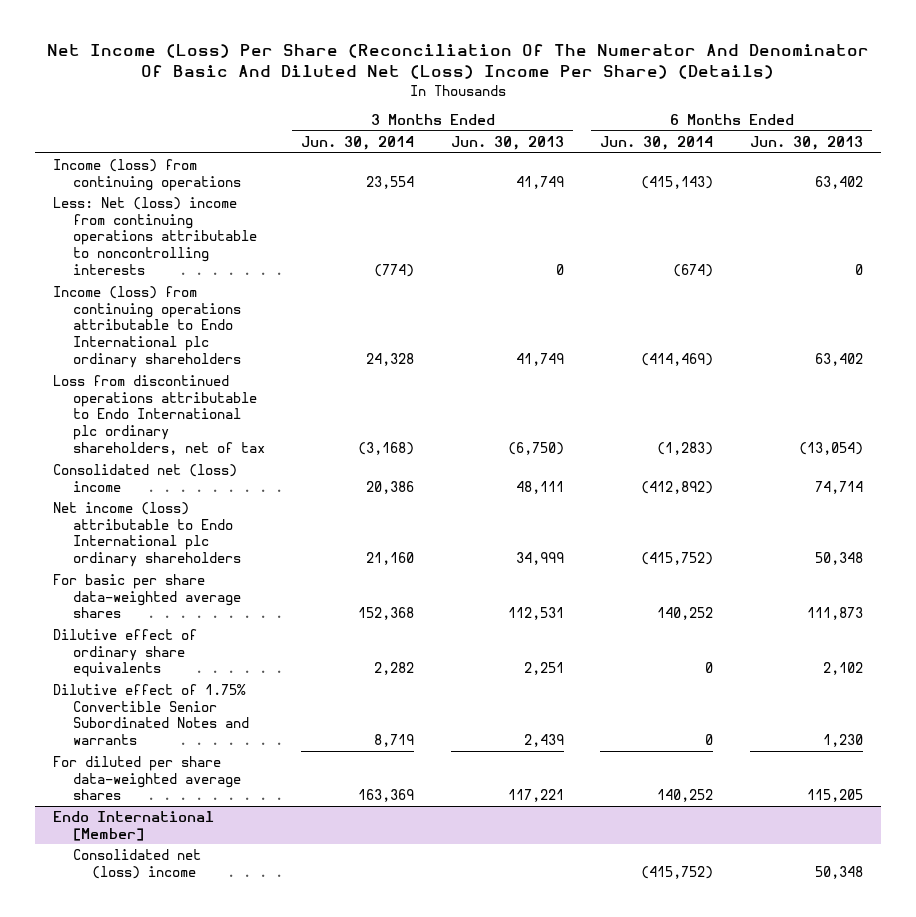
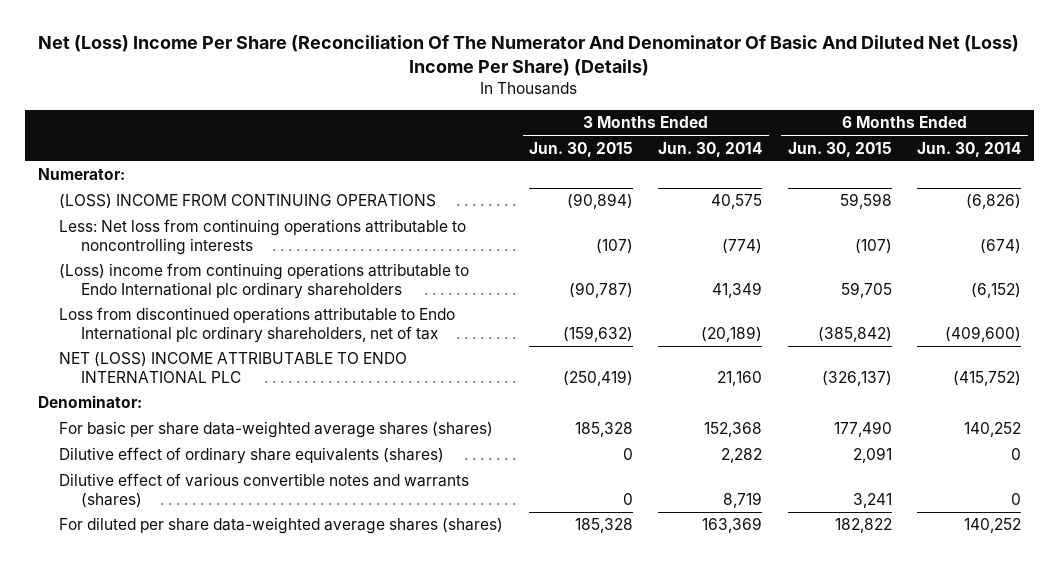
[47,43,870,80] Net Income (Loss) Per Share (Reconciliation Of The Numerator And Denominator Of Basic And Diluted Net (Loss) Income Per Share) (Details) -> [38,35,1020,77] Net (Loss) Income Per Share (Reconciliation Of The Numerator And Denominator Of Basic And Diluted Net (Loss) Income Per Share) (Details)
[450,135,564,150] Jun. 30, 2013 -> none
[750,135,864,150] Jun. 30, 2013 -> none
none -> [528,141,633,157] Jun. 30, 2015
none -> [787,141,892,157] Jun. 30, 2015
[53,464,238,492] Consolidated net (loss) income -> none
[53,811,215,841] Endo International [Member] -> none
[72,849,201,879] Consolidated net (loss) income -> none
none -> [37,168,125,181] Numerator:
[53,159,241,191] Income (loss) from continuing operations -> [59,194,437,210] (LOSS) INCOME FROM CONTINUING OPERATIONS
[366,175,415,189] 23,554 -> [711,194,763,210] 40,575
[641,175,714,189] (415,143) -> [966,194,1022,210] (6,826)
[53,197,257,275] Less: Net (loss) income from continuing operations attributable to noncontrolling interests -> [59,219,467,255] Less: Net loss from continuing operations attributable to noncontrolling interests
[53,286,241,368] Income (loss) from continuing operations attributable to Endo International plc ordinary shareholders -> [59,263,470,299] (Loss) income from continuing operations attributable to Endo International plc ordinary shareholders
[366,352,415,366] 24,328 -> [712,281,763,298] 41,349
[641,352,714,366] (414,469) -> [971,282,1022,298] (6,152)
[358,441,415,455] (3,168) -> [701,325,763,342] (20,189)
[657,441,714,455] (1,283) -> [945,325,1022,342] (409,600)
[53,502,241,568] Net income (loss) attributable to Endo International plc ordinary shareholders -> [59,352,408,383] NET (LOSS) INCOME ATTRIBUTABLE TO ENDO INTERNATIONAL PLC
none -> [37,395,142,409] Denominator:
[53,574,241,619] For basic per share data-weighted average shares -> [59,421,494,439] For basic per share data-weighted average shares (shares)
[53,629,198,678] Dilutive effect of ordinary share equivalents -> [59,447,445,465] Dilutive effect of ordinary share equivalents (shares)
[53,684,249,746] Dilutive effect of 1.75% Convertible Senior Subordinated Notes and warrants -> [59,473,470,508] Dilutive effect of various convertible notes and warrants (shares)
[53,756,241,801] For diluted per share data-weighted average shares -> [59,517,504,535] For diluted per share data-weighted average shares (shares)

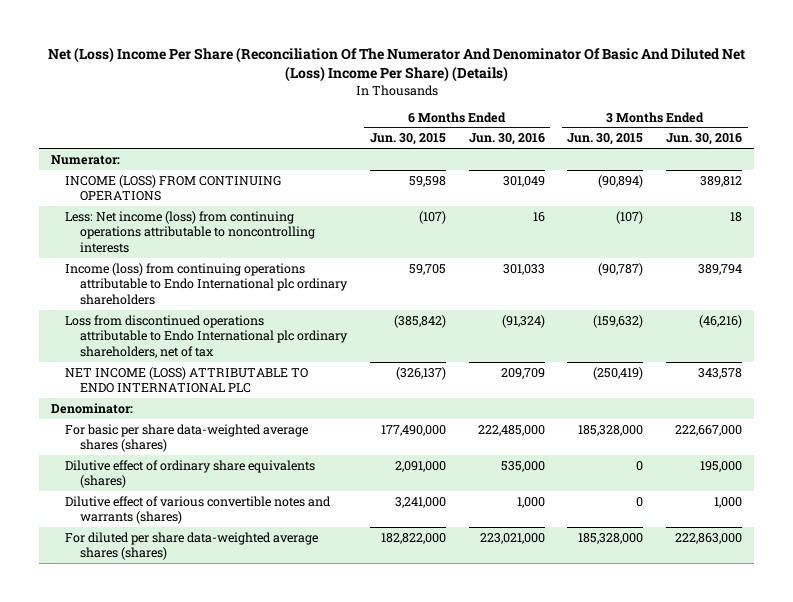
[658,141,763,157] Jun. 30, 2014 -> none
[917,141,1022,157] Jun. 30, 2014 -> none
none -> [468,133,545,146] Jun. 30, 2016
none -> [666,133,743,146] Jun. 30, 2016
[59,194,437,210] (LOSS) INCOME FROM CONTINUING OPERATIONS -> [65,174,282,202] INCOME (LOSS) FROM CONTINUING OPERATIONS
[59,219,467,255] Less: Net loss from continuing operations attributable to noncontrolling interests -> [65,210,315,254] Less: Net income (loss) from continuing operations attributable to noncontrolling interests
[59,263,470,299] (Loss) income from continuing operations attributable to Endo International plc ordinary shareholders -> [65,262,348,306] Income (loss) from continuing operations attributable to Endo International plc ordinary shareholders
[59,352,408,383] NET (LOSS) INCOME ATTRIBUTABLE TO ENDO INTERNATIONAL PLC -> [65,366,309,394] NET INCOME (LOSS) ATTRIBUTABLE TO ENDO INTERNATIONAL PLC
[574,422,633,438] 185,328 -> [578,424,644,436] 185,328,000
[833,421,892,438] 177,490 -> [380,424,446,436] 177,490,000
[852,447,892,464] 2,091 -> [394,460,446,472] 2,091,000
[852,492,892,508] 3,241 -> [394,496,446,508] 3,241,000
[574,518,633,534] 185,328 -> [578,532,644,544] 185,328,000
[834,518,892,534] 182,822 -> [380,532,446,544] 182,822,000

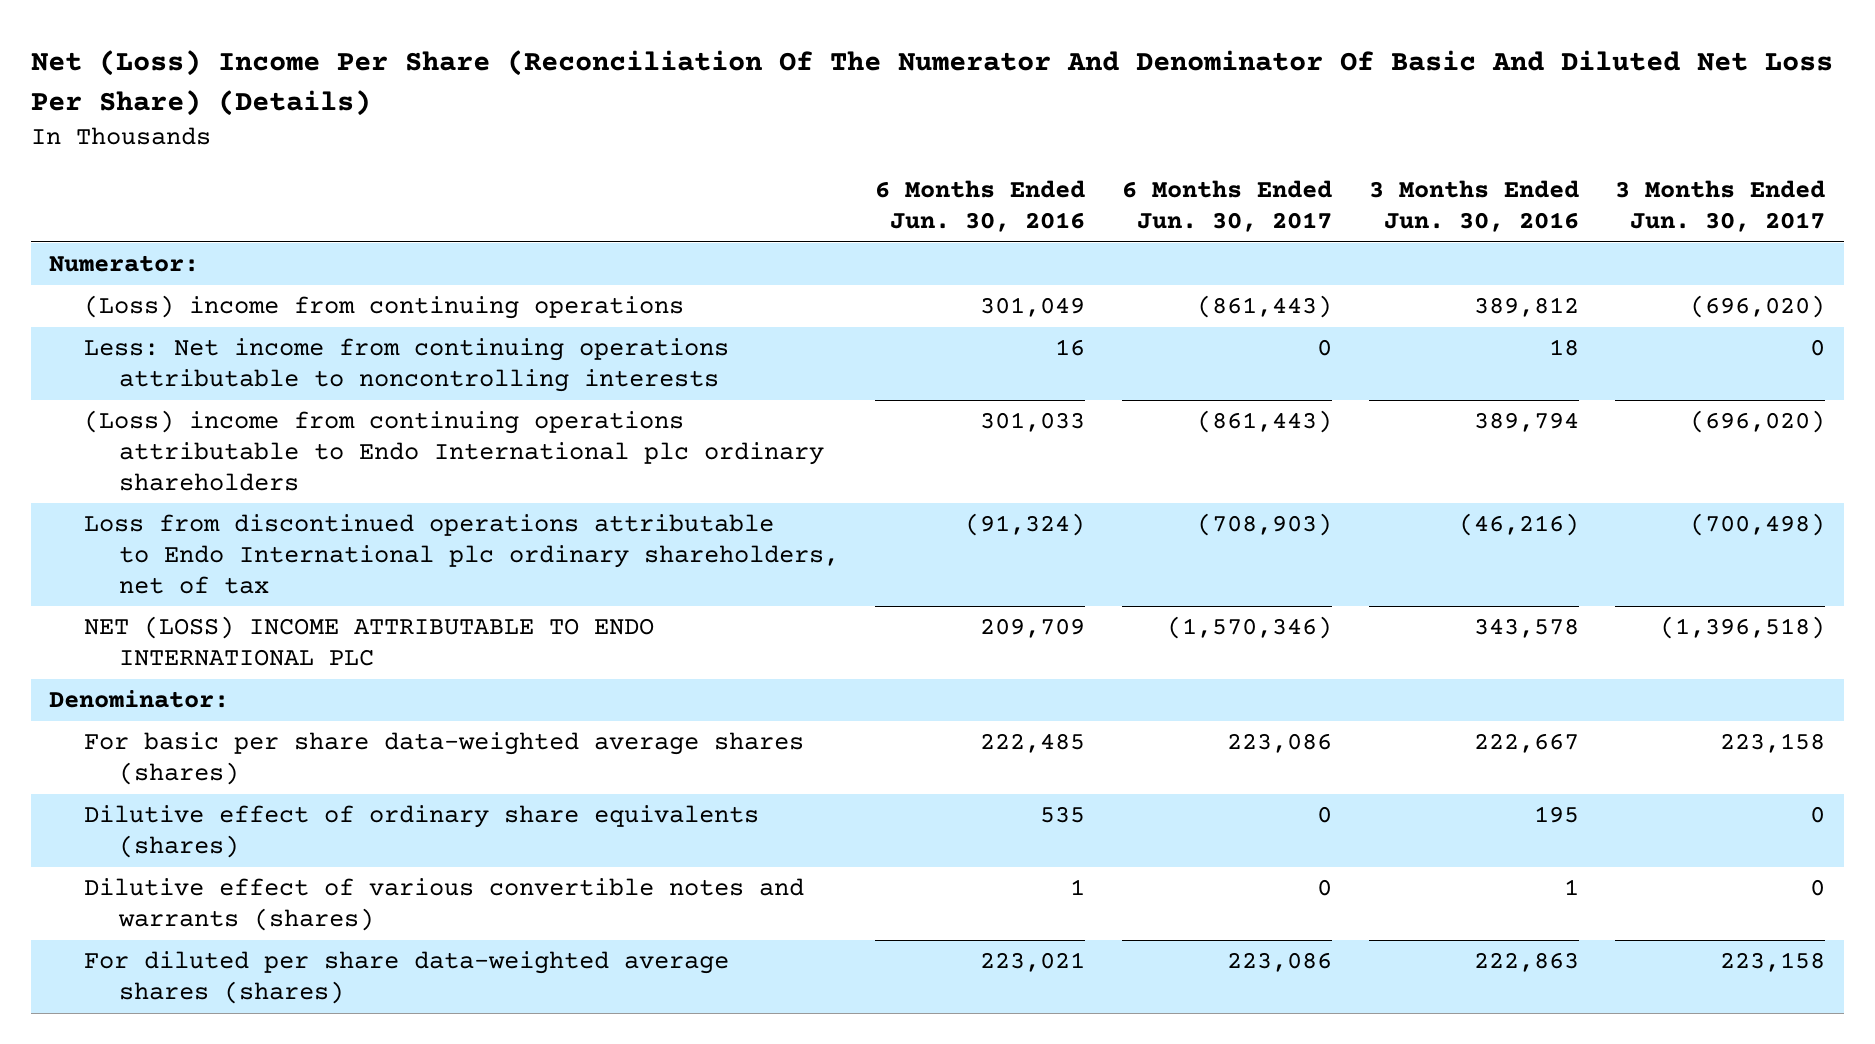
[47,46,745,82] Net (Loss) Income Per Share (Reconciliation Of The Numerator And Denominator Of Basic And Diluted Net (Loss) Income Per Share) (Details) -> [31,50,1834,116] Net (Loss) Income Per Share (Reconciliation Of The Numerator And Denominator Of Basic And Diluted Net Loss Per Share) (Details)
[369,133,446,146] Jun. 30, 2015 -> none
[567,133,644,146] Jun. 30, 2015 -> none
none -> [1121,180,1332,233] 6 Months Ended Jun. 30, 2017
none -> [1615,180,1826,233] 3 Months Ended Jun. 30, 2017
[65,174,282,202] INCOME (LOSS) FROM CONTINUING OPERATIONS -> [83,295,684,320] (Loss) income from continuing operations
[65,210,315,254] Less: Net income (loss) from continuing operations attributable to noncontrolling interests -> [83,338,729,393] Less: Net income from continuing operations attributable to noncontrolling interests
[65,262,348,306] Income (loss) from continuing operations attributable to Endo International plc ordinary shareholders -> [83,410,824,492] (Loss) income from continuing operations attributable to Endo International plc ordinary shareholders
[65,366,309,394] NET INCOME (LOSS) ATTRIBUTABLE TO ENDO INTERNATIONAL PLC -> [83,616,654,667] NET (LOSS) INCOME ATTRIBUTABLE TO ENDO INTERNATIONAL PLC
[477,424,545,436] 222,485,000 -> [980,733,1086,754] 222,485
[675,424,743,436] 222,667,000 -> [1473,733,1579,754] 222,667
[500,460,545,472] 535,000 -> [1040,806,1086,824] 535
[700,460,743,472] 195,000 -> [1533,806,1579,824] 195
[516,496,545,508] 1,000 -> [1070,879,1086,896] 1
[714,496,743,508] 1,000 -> [1563,879,1579,896] 1
[479,532,545,544] 223,021,000 -> [980,952,1086,973] 223,021
[675,532,743,544] 222,863,000 -> [1473,952,1579,973] 222,863

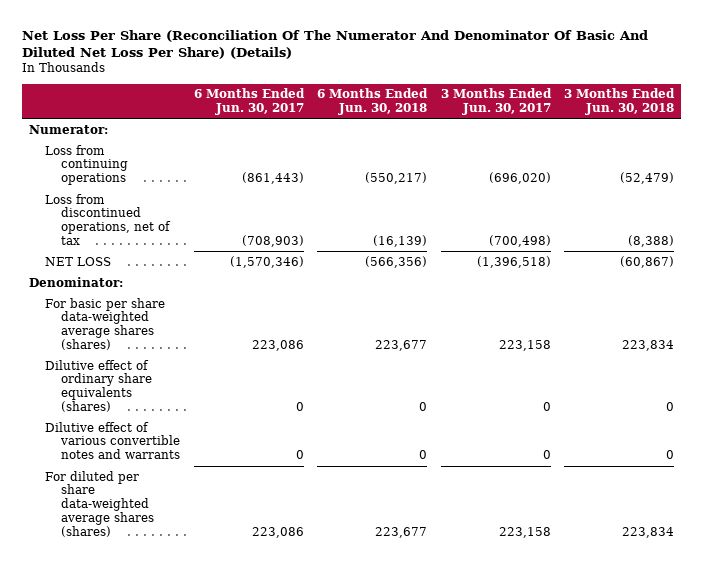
[31,50,1834,116] Net (Loss) Income Per Share (Reconciliation Of The Numerator And Denominator Of Basic And Diluted Net Loss Per Share) (Details) -> [22,29,649,60] Net Loss Per Share (Reconciliation Of The Numerator And Denominator Of Basic And Diluted Net Loss Per Share) (Details)
[875,180,1086,233] 6 Months Ended Jun. 30, 2016 -> none
[1368,180,1579,233] 3 Months Ended Jun. 30, 2016 -> none
none -> [317,88,429,116] 6 Months Ended Jun. 30, 2018
none -> [564,88,676,116] 3 Months Ended Jun. 30, 2018
[83,295,684,320] (Loss) income from continuing operations -> none
[83,338,729,393] Less: Net income from continuing operations attributable to noncontrolling interests -> none
[83,410,824,492] (Loss) income from continuing operations attributable to Endo International plc ordinary shareholders -> [45,144,129,186] Loss from continuing operations
[83,514,839,595] Loss from discontinued operations attributable to Endo International plc ordinary shareholders, net of tax -> [45,193,172,245] Loss from discontinued operations, net of tax
[83,616,654,667] NET (LOSS) INCOME ATTRIBUTABLE TO ENDO INTERNATIONAL PLC -> [45,256,112,266] NET LOSS
[83,878,804,932] Dilutive effect of various convertible notes and warrants (shares) -> [45,421,181,460] Dilutive effect of various convertible notes and warrants

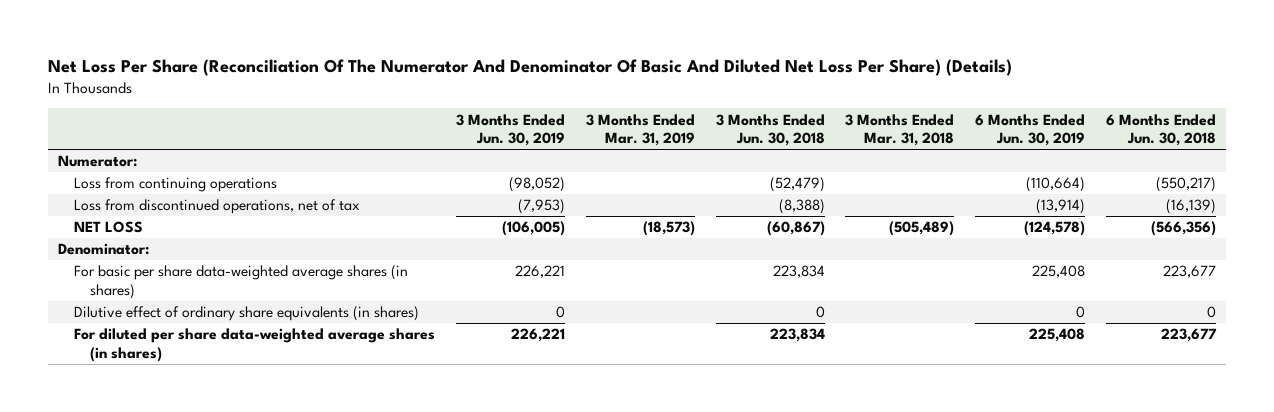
[193,88,305,116] 6 Months Ended Jun. 30, 2017 -> none
[440,88,552,116] 3 Months Ended Jun. 30, 2017 -> none
none -> [456,113,566,147] 3 Months Ended Jun. 30, 2019
none -> [585,113,695,147] 3 Months Ended Mar. 31, 2019
none -> [845,113,955,147] 3 Months Ended Mar. 31, 2018
none -> [975,113,1086,147] 6 Months Ended Jun. 30, 2019
[45,421,181,460] Dilutive effect of various convertible notes and warrants -> none
[45,297,166,350] For basic per share data-weighted average shares (shares) -> [74,265,409,299] For basic per share data-weighted average shares (in shares)
[45,359,153,412] Dilutive effect of ordinary share equivalents (shares) -> [74,306,420,322] Dilutive effect of ordinary share equivalents (in shares)
[45,470,155,537] For diluted per share data-weighted average shares (shares) -> [74,328,436,362] For diluted per share data-weighted average shares (in shares)

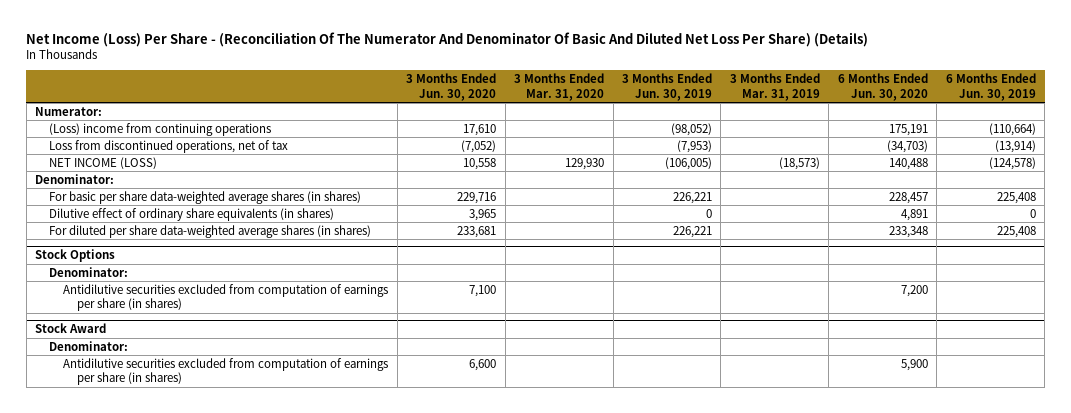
[47,58,1012,76] Net Loss Per Share (Reconciliation Of The Numerator And Denominator Of Basic And Diluted Net Loss Per Share) (Details) -> [26,31,869,47] Net Income (Loss) Per Share - (Reconciliation Of The Numerator And Denominator Of Basic And Diluted Net Loss Per Share) (Details)
[715,113,825,147] 3 Months Ended Jun. 30, 2018 -> none
[845,113,955,147] 3 Months Ended Mar. 31, 2018 -> none
[1105,113,1216,147] 6 Months Ended Jun. 30, 2018 -> none
none -> [406,73,497,101] 3 Months Ended Jun. 30, 2020
none -> [514,73,605,101] 3 Months Ended Mar. 31, 2020
none -> [837,73,928,101] 6 Months Ended Jun. 30, 2020
[74,177,278,193] Loss from continuing operations -> [49,122,272,136] (Loss) income from continuing operations
[74,221,144,234] NET LOSS -> [49,156,158,169] NET INCOME (LOSS)
none -> [35,249,116,263] Stock Options
none -> [49,266,129,277] Denominator:
none -> [63,283,389,312] Antidilutive securities excluded from computation of earnings per share (in shares)
none -> [35,323,107,334] Stock Award
none -> [49,340,129,351] Denominator:
none -> [63,357,389,386] Antidilutive securities excluded from computation of earnings per share (in shares)

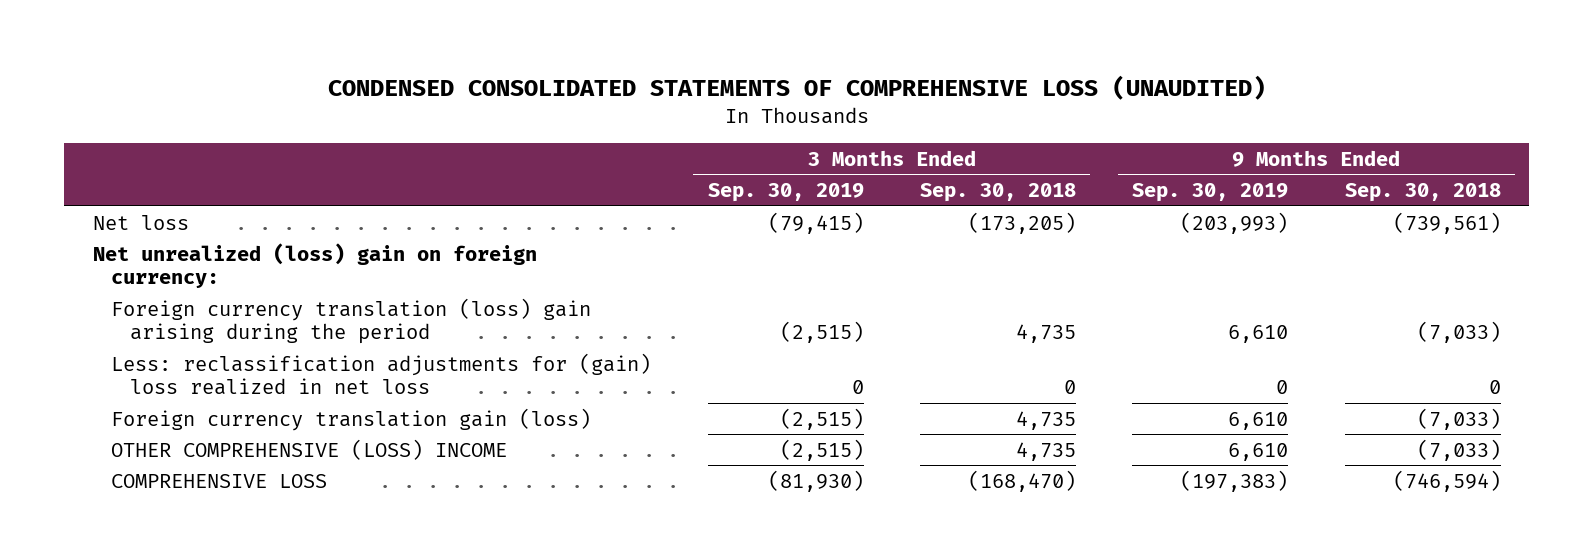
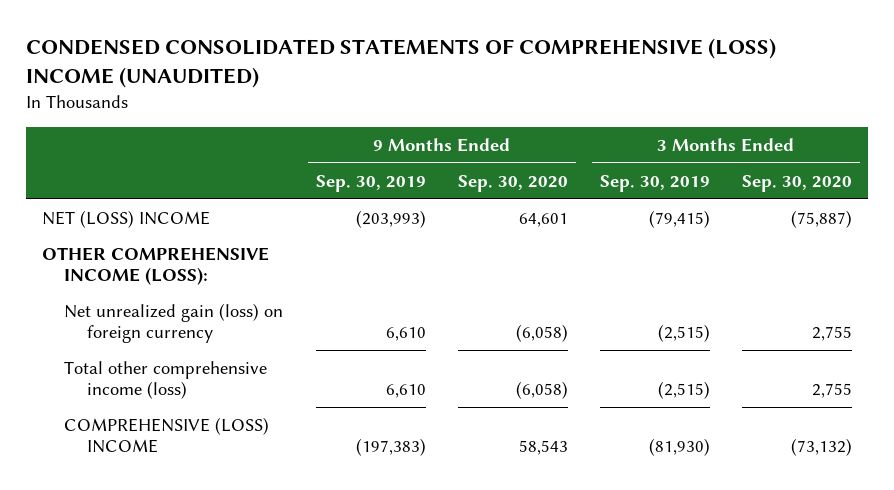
[327,74,1266,100] CONDENSED CONSOLIDATED STATEMENTS OF COMPREHENSIVE LOSS (UNAUDITED) -> [25,38,776,89] CONDENSED CONSOLIDATED STATEMENTS OF COMPREHENSIVE (LOSS) INCOME (UNAUDITED)
[919,183,1076,203] Sep. 30, 2018 -> none
[1344,183,1501,203] Sep. 30, 2018 -> none
none -> [457,174,568,192] Sep. 30, 2020
none -> [742,174,853,192] Sep. 30, 2020
[92,242,537,289] Net unrealized (loss) gain on foreign currency: -> none
[111,297,592,345] Foreign currency translation (loss) gain arising during the period -> none
[111,352,652,396] Less: reclassification adjustments for (gain) loss realized in net loss -> none
[92,214,189,230] Net loss -> [41,210,210,229] NET (LOSS) INCOME
none -> [41,247,269,286] OTHER COMPREHENSIVE INCOME (LOSS):
[111,407,592,431] Foreign currency translation gain (loss) -> [64,303,284,344] Net unrealized gain (loss) on foreign currency
[111,438,508,460] OTHER COMPREHENSIVE (LOSS) INCOME -> [64,361,268,400] Total other comprehensive income (loss)
[111,473,328,488] COMPREHENSIVE LOSS -> [64,417,270,454] COMPREHENSIVE (LOSS) INCOME

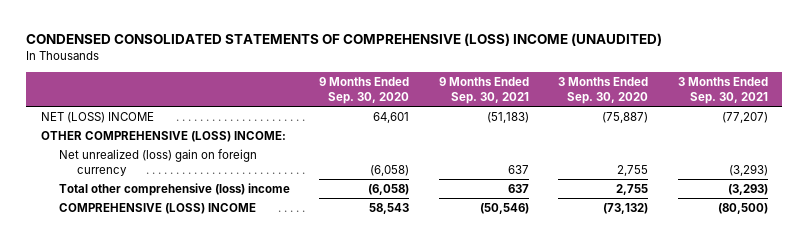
[315,174,426,192] Sep. 30, 2019 -> none
[599,174,710,192] Sep. 30, 2019 -> none
none -> [438,76,529,104] 9 Months Ended Sep. 30, 2021
none -> [677,76,768,104] 3 Months Ended Sep. 30, 2021
[41,247,269,286] OTHER COMPREHENSIVE INCOME (LOSS): -> [41,130,287,142] OTHER COMPREHENSIVE (LOSS) INCOME:
[64,303,284,344] Net unrealized gain (loss) on foreign currency -> [59,148,258,176] Net unrealized (loss) gain on foreign currency
[64,361,268,400] Total other comprehensive income (loss) -> [59,182,291,196] Total other comprehensive (loss) income

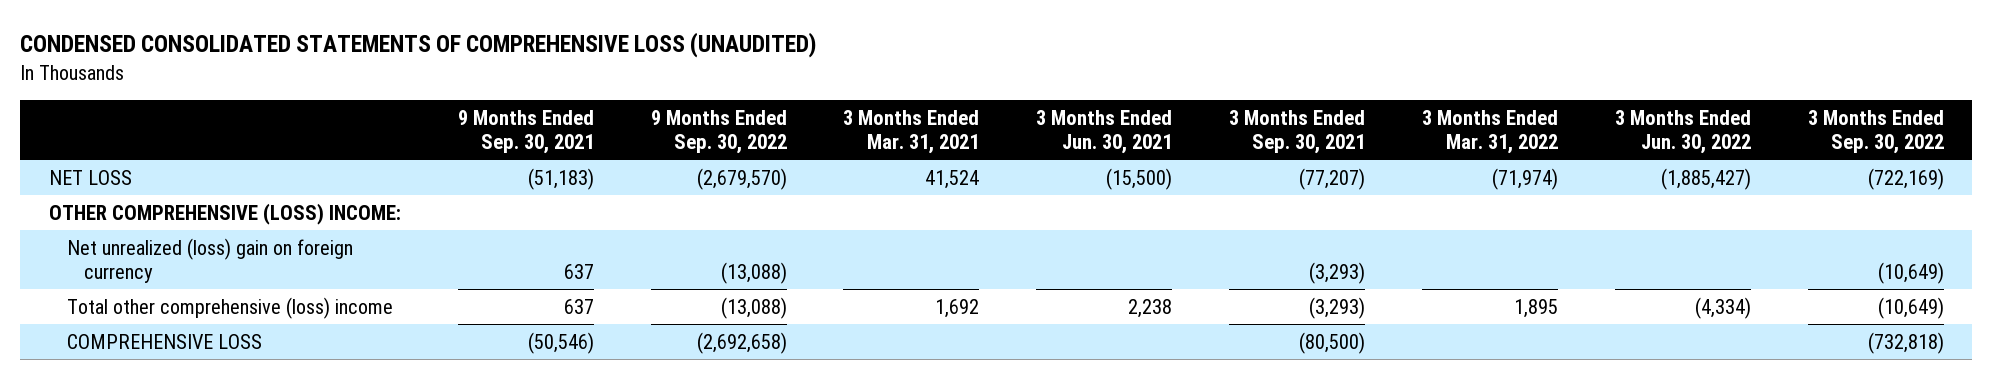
[26,33,663,47] CONDENSED CONSOLIDATED STATEMENTS OF COMPREHENSIVE (LOSS) INCOME (UNAUDITED) -> [20,32,817,59] CONDENSED CONSOLIDATED STATEMENTS OF COMPREHENSIVE LOSS (UNAUDITED)
[319,76,410,104] 9 Months Ended Sep. 30, 2020 -> none
[558,76,649,104] 3 Months Ended Sep. 30, 2020 -> none
none -> [650,109,787,155] 9 Months Ended Sep. 30, 2022
none -> [843,109,980,155] 3 Months Ended Mar. 31, 2021
none -> [1036,109,1173,155] 3 Months Ended Jun. 30, 2021
none -> [1422,109,1559,155] 3 Months Ended Mar. 31, 2022
none -> [1614,109,1751,155] 3 Months Ended Jun. 30, 2022
none -> [1807,109,1944,155] 3 Months Ended Sep. 30, 2022
[41,111,155,123] NET (LOSS) INCOME -> [48,169,132,185] NET LOSS
[59,202,257,214] COMPREHENSIVE (LOSS) INCOME -> [66,333,262,349] COMPREHENSIVE LOSS

